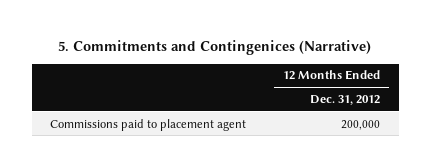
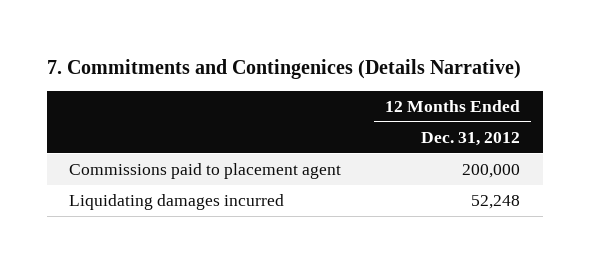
[58,40,372,56] 5. Commitments and Contingenices (Narrative) -> [46,58,521,79] 7. Commitments and Contingenices (Details Narrative)
none -> [68,194,284,211] Liquidating damages incurred

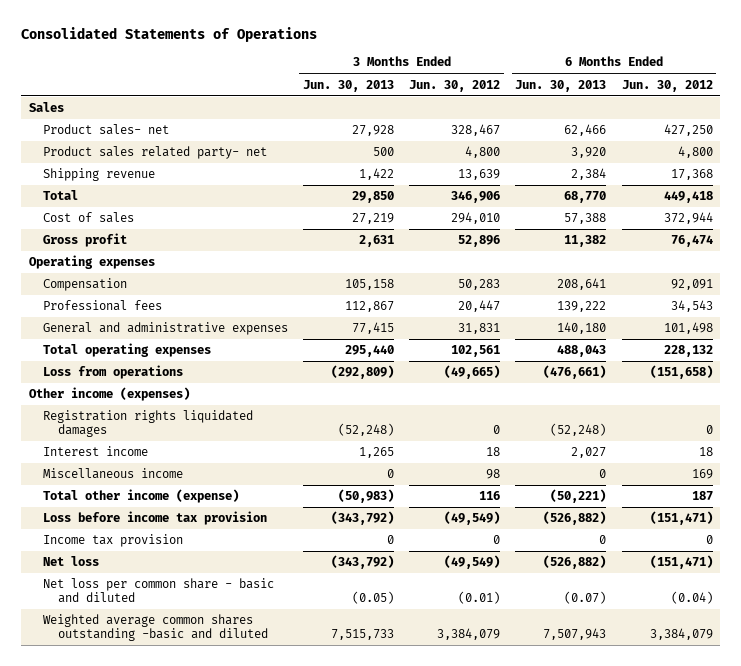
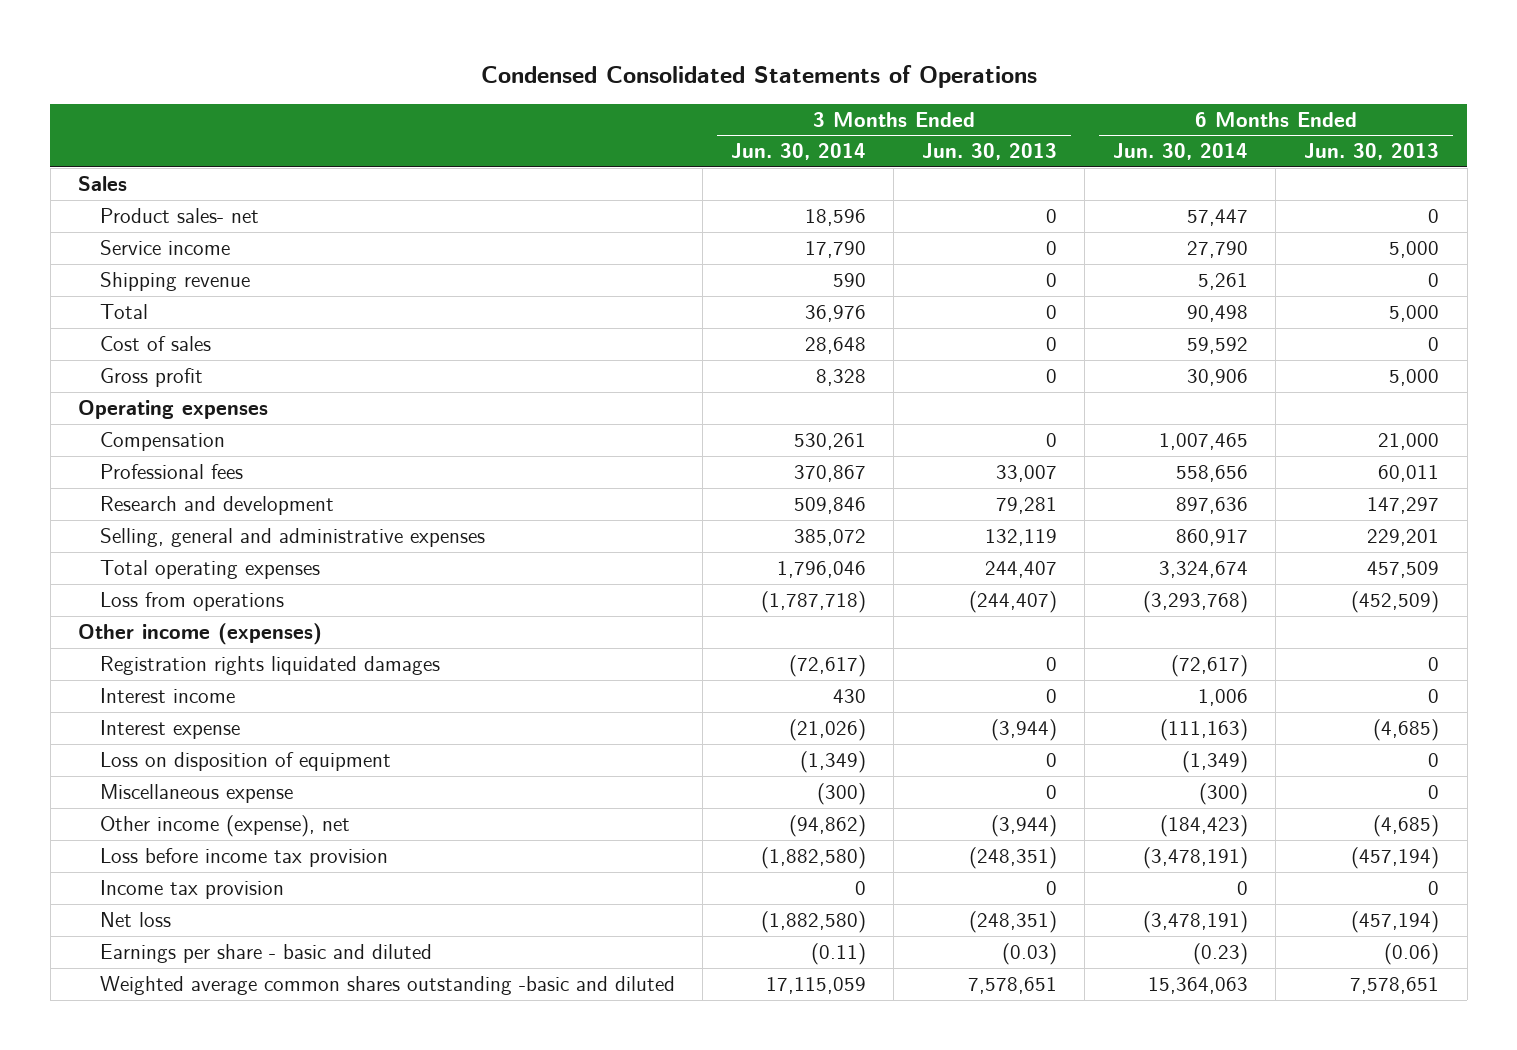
[20,27,317,43] Consolidated Statements of Operations -> [480,64,1037,88] Condensed Consolidated Statements of Operations
[409,79,501,92] Jun. 30, 2012 -> none
[621,79,713,92] Jun. 30, 2012 -> none
none -> [730,143,866,161] Jun. 30, 2014
none -> [1112,143,1248,161] Jun. 30, 2014
[43,146,268,160] Product sales related party- net -> none
[352,125,395,137] 27,928 -> [1045,209,1057,224] 0
[564,124,607,137] 62,466 -> [1428,209,1440,224] 0
none -> [99,240,230,256] Service income
[359,168,395,181] 1,422 -> [1045,273,1057,288] 0
[571,168,607,181] 2,384 -> [1428,273,1440,288] 0
[352,191,395,204] 29,850 -> [1045,305,1057,320] 0
[564,191,607,204] 68,770 -> [1389,305,1440,323] 5,000
[352,213,395,225] 27,219 -> [1045,337,1057,352] 0
[564,213,607,225] 57,388 -> [1428,337,1440,352] 0
[359,235,395,248] 2,631 -> [1045,369,1057,384] 0
[564,235,607,248] 11,382 -> [1389,369,1440,387] 5,000
[345,279,395,291] 105,158 -> [1045,433,1057,448] 0
[557,278,607,291] 208,641 -> [1378,433,1440,451] 21,000
[345,301,395,313] 112,867 -> [995,465,1057,483] 33,007
[557,301,607,313] 139,222 -> [1378,465,1440,483] 60,011
none -> [99,496,334,516] Research and development
[43,322,289,336] General and administrative expenses -> [99,528,485,548] Selling, general and administrative expenses
[352,322,395,335] 77,415 -> [984,529,1057,547] 132,119
[557,322,607,335] 140,180 -> [1367,529,1440,547] 229,201
[345,345,395,358] 295,440 -> [984,561,1057,579] 244,407
[557,345,607,358] 488,043 -> [1367,561,1440,579] 457,509
[331,365,395,380] (292,809) -> [968,591,1057,614] (244,407)
[543,365,607,380] (476,661) -> [1351,591,1440,614] (452,509)
[43,468,184,480] Miscellaneous income -> none
[338,423,395,437] (52,248) -> [1045,657,1057,672] 0
[550,423,607,437] (52,248) -> [1428,657,1440,672] 0
[359,447,395,459] 1,265 -> [1045,689,1057,704] 0
[571,447,607,459] 2,027 -> [1428,689,1440,704] 0
none -> [99,720,240,740] Interest expense
none -> [99,752,391,772] Loss on disposition of equipment
none -> [99,784,293,804] Miscellaneous expense
[43,489,240,504] Total other income (expense) -> [99,815,350,838] Other income (expense), net
[338,489,395,504] (50,983) -> [990,815,1057,838] (3,944)
[550,489,607,504] (50,221) -> [1373,815,1440,838] (4,685)
[331,511,395,526] (343,792) -> [968,847,1057,870] (248,351)
[543,511,607,526] (526,882) -> [1351,847,1440,870] (457,194)
[331,555,395,570] (343,792) -> [968,911,1057,934] (248,351)
[543,555,607,570] (526,882) -> [1351,911,1440,934] (457,194)
[43,578,275,604] Net loss per common share - basic and diluted -> [99,944,432,964] Earnings per share - basic and diluted
[352,591,395,605] (0.05) -> [1001,943,1057,966] (0.03)
[564,591,607,605] (0.07) -> [1384,943,1440,966] (0.06)
[331,629,395,641] 7,515,733 -> [967,977,1057,995] 7,578,651
[543,628,607,641] 7,507,943 -> [1350,977,1440,995] 7,578,651

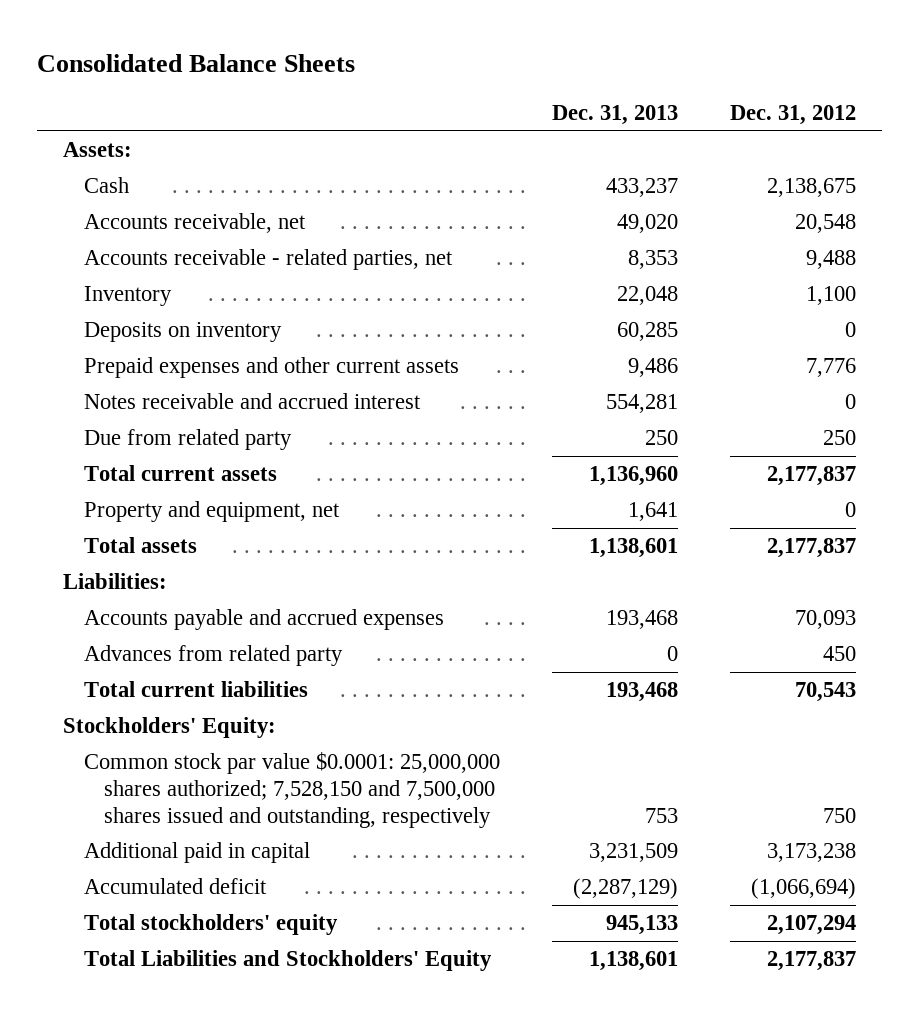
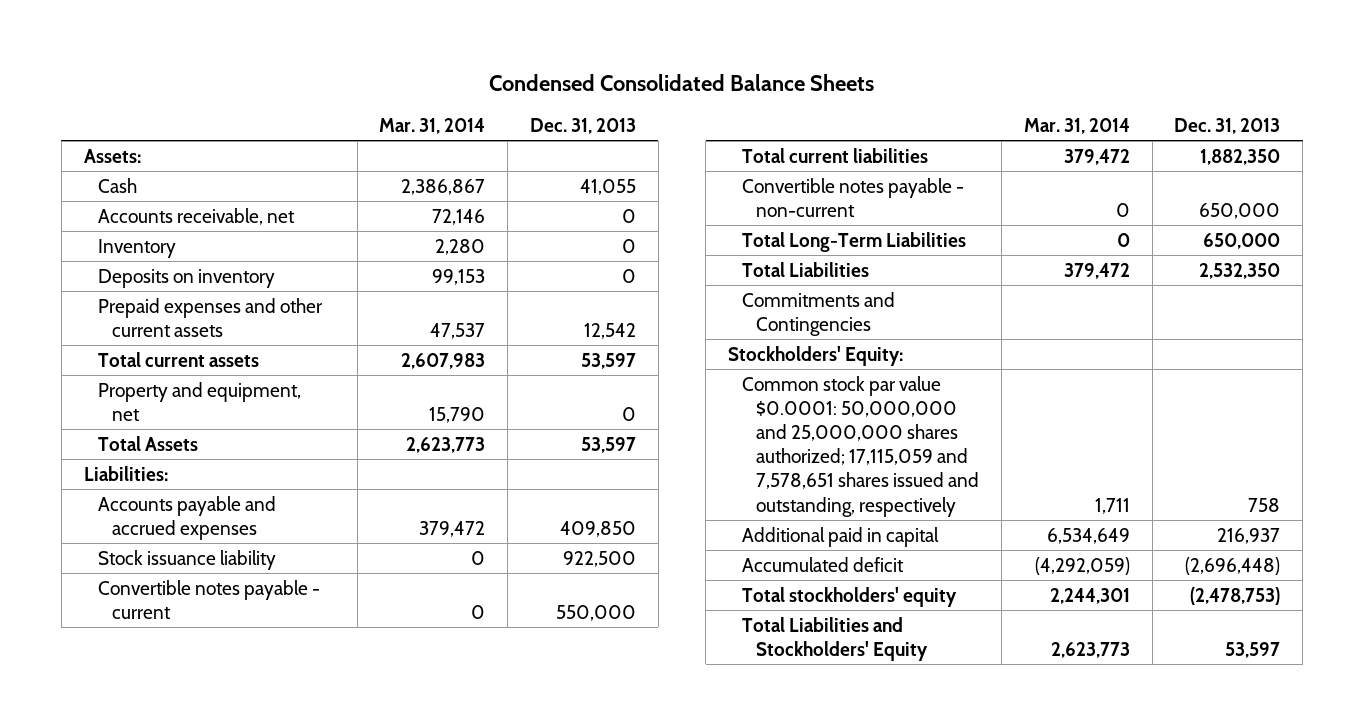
[37,54,356,73] Consolidated Balance Sheets -> [489,73,875,91] Condensed Consolidated Balance Sheets
[730,105,857,126] Dec. 31, 2012 -> none
none -> [379,117,486,134] Mar. 31, 2014
[83,249,453,271] Accounts receivable - related parties, net -> none
[83,393,421,410] Notes receivable and accrued interest -> none
[83,429,292,451] Due from related party -> none
[605,178,678,198] 433,237 -> [580,178,637,195] 41,055
[616,214,678,234] 49,020 -> [622,208,637,223] 0
[616,286,678,306] 22,048 -> [622,238,637,253] 0
[616,322,678,342] 60,285 -> [622,268,637,283] 0
[627,358,678,378] 9,486 -> [584,322,637,339] 12,542
[588,466,678,487] 1,136,960 -> [581,352,637,369] 53,597
[627,502,678,522] 1,641 -> [622,406,637,421] 0
[83,537,197,554] Total assets -> [97,435,198,451] Total Assets
[588,538,678,559] 1,138,601 -> [581,436,637,453] 53,597
[83,645,343,667] Advances from related party -> none
[605,610,678,630] 193,468 -> [560,520,637,537] 409,850
none -> [97,549,276,570] Stock issuance liability
none -> [97,579,320,619] Convertible notes payable - current
[605,682,678,703] 193,468 -> [1200,148,1281,165] 1,882,350
none -> [742,177,965,217] Convertible notes payable - non-current
none -> [742,231,967,252] Total Long-Term Liabilities
none -> [742,261,870,277] Total Liabilities
none -> [742,291,896,336] Commitments and Contingencies
[83,752,500,828] Common stock par value $0.0001: 25,000,000 shares authorized; 7,528,150 and 7,500,000 shares issued and outstanding, respectively -> [742,375,980,517] Common stock par value $0.0001: 50,000,000 and 25,000,000 shares authorized; 17,115,059 and 7,578,651 shares issued and outstanding, respectively
[644,807,678,823] 753 -> [1248,497,1281,512] 758
[588,843,678,863] 3,231,509 -> [1217,527,1281,544] 216,937
[572,878,678,900] (2,287,129) -> [1185,556,1281,575] (2,696,448)
[605,915,678,936] 945,133 -> [1190,586,1281,605] (2,478,753)
[588,951,678,972] 1,138,601 -> [1225,641,1281,658] 53,597

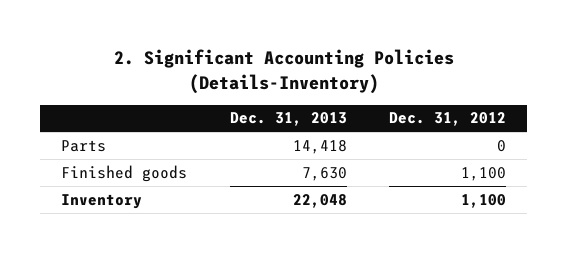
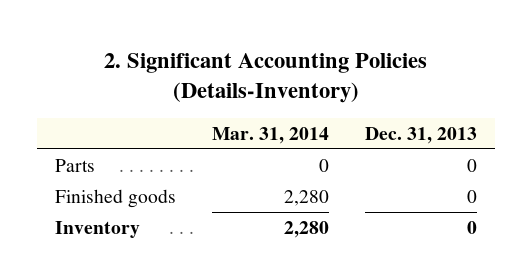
[388,112,506,127] Dec. 31, 2012 -> none
none -> [212,126,330,144] Mar. 31, 2014
[292,139,347,154] 14,418 -> [466,158,477,172] 0
[301,166,347,181] 7,630 -> [466,189,477,203] 0
[292,193,347,208] 22,048 -> [466,220,477,234] 0

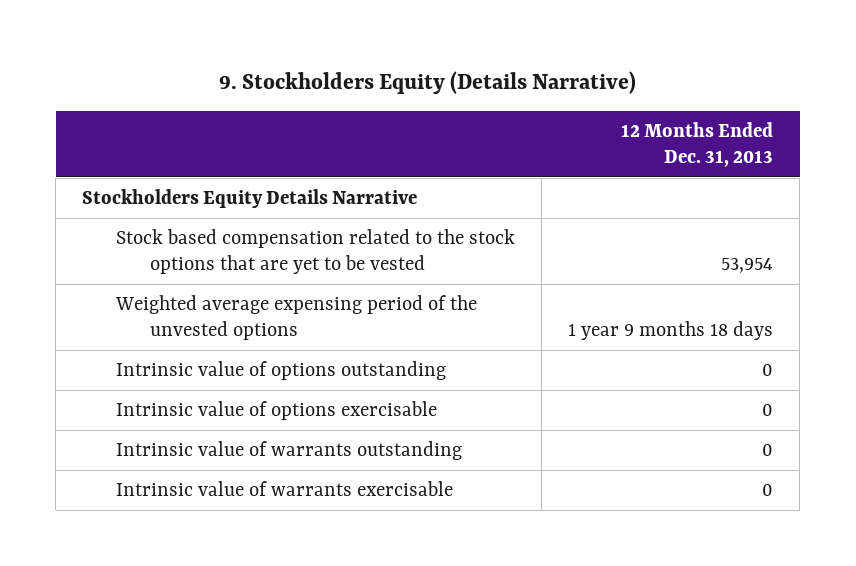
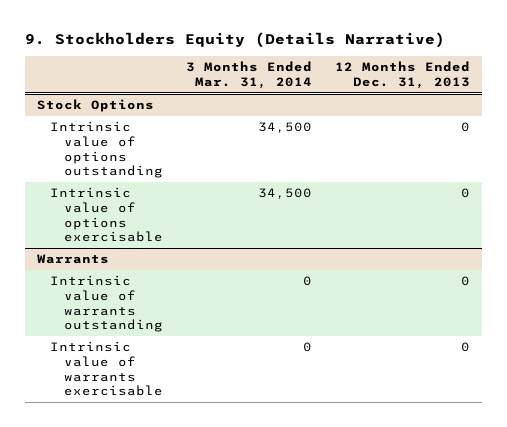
none -> [186,61,313,90] 3 Months Ended Mar. 31, 2014
[82,189,418,209] Stockholders Equity Details Narrative -> none
[116,229,516,275] Stock based compensation related to the stock options that are yet to be vested -> none
[115,295,478,341] Weighted average expensing period of the unvested options -> none
none -> [36,99,154,113] Stock Options
none -> [36,254,109,265] Warrants

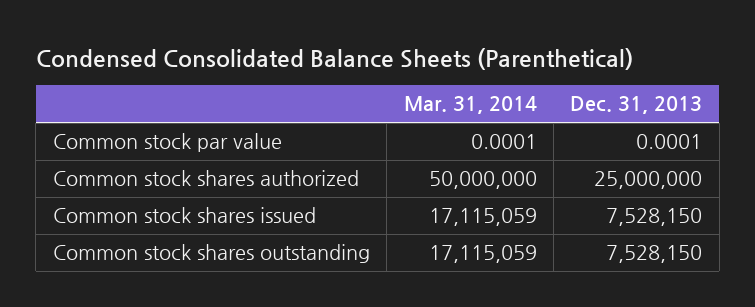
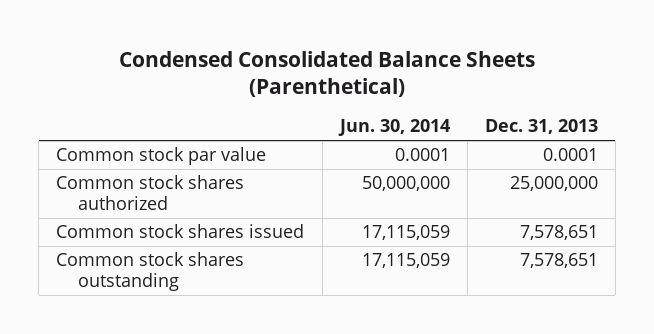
[403,96,537,115] Mar. 31, 2014 -> none
none -> [337,119,450,137] Jun. 30, 2014
[606,208,703,227] 7,528,150 -> [519,225,598,241] 7,578,651
[606,245,703,264] 7,528,150 -> [519,253,598,269] 7,578,651

